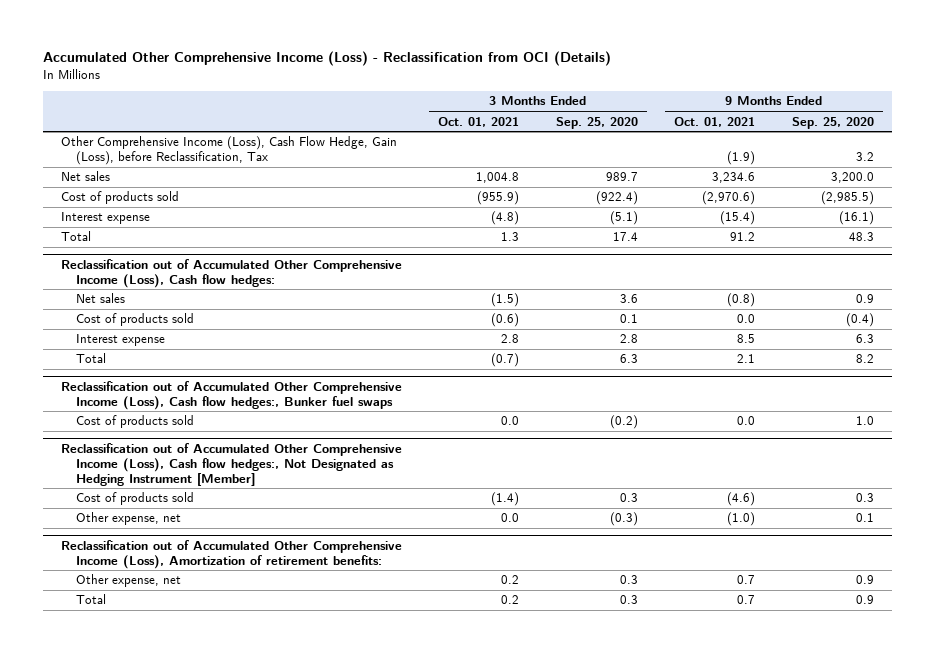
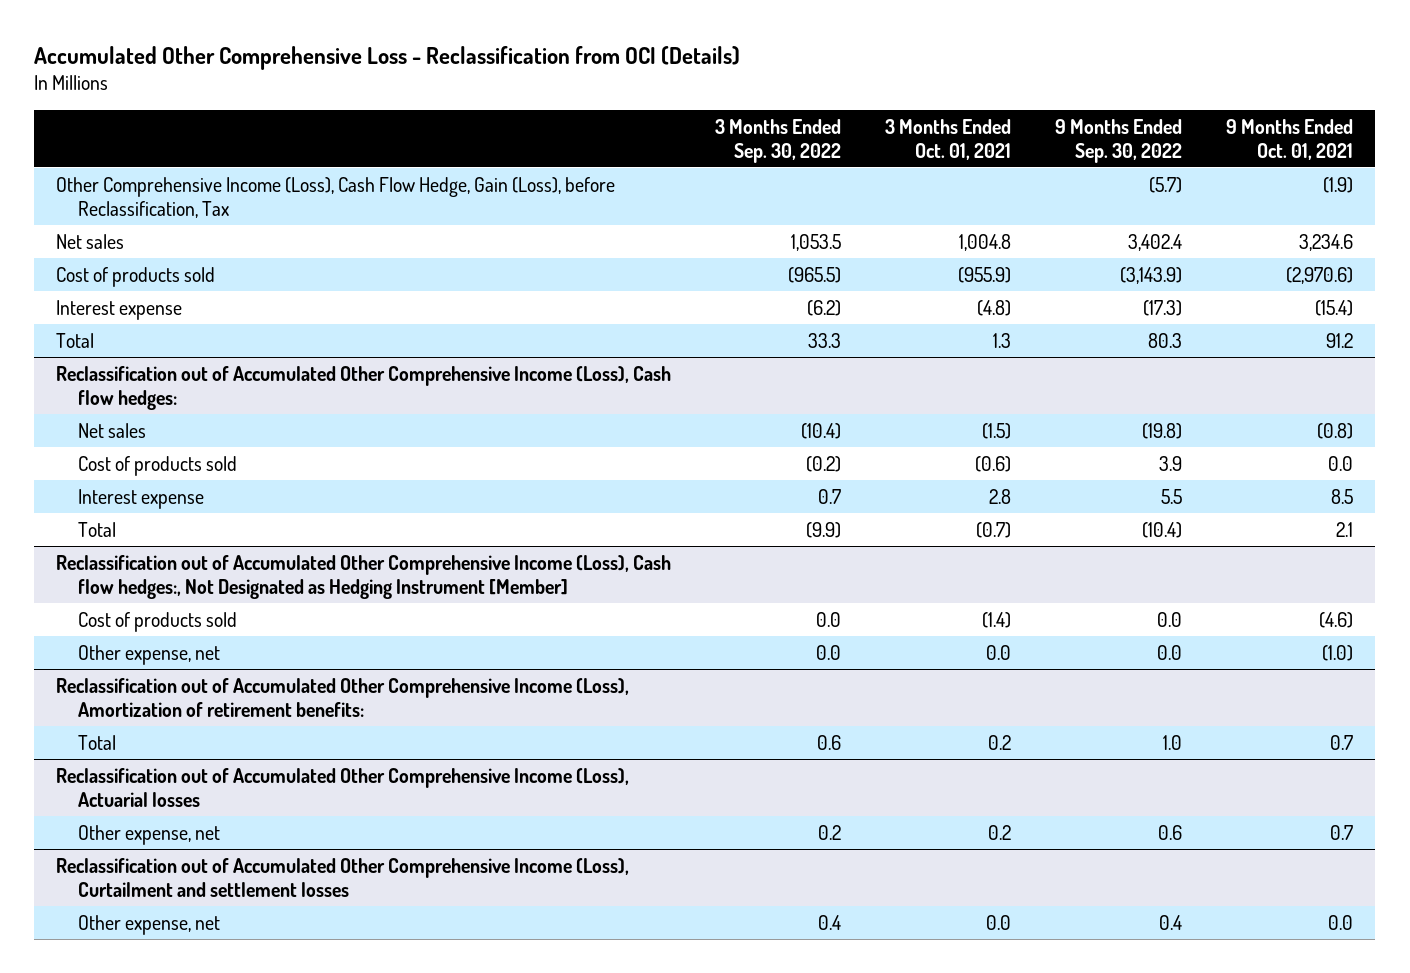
[42,50,611,66] Accumulated Other Comprehensive Income (Loss) - Reclassification from OCI (Details) -> [34,46,741,71] Accumulated Other Comprehensive Loss - Reclassification from OCI (Details)
[555,116,638,129] Sep. 25, 2020 -> none
[791,116,874,129] Sep. 25, 2020 -> none
none -> [715,118,842,163] 3 Months Ended Sep. 30, 2022
none -> [1055,118,1183,163] 9 Months Ended Sep. 30, 2022
[61,380,403,410] Reclassification out of Accumulated Other Comprehensive Income (Loss), Cash flow hedges:, Bunker fuel swaps -> none
[75,415,194,429] Cost of products sold -> none
[75,574,181,588] Other expense, net -> none
none -> [56,767,630,807] Reclassification out of Accumulated Other Comprehensive Income (Loss), Actuarial losses
none -> [78,824,221,845] Other expense, net
none -> [56,857,630,897] Reclassification out of Accumulated Other Comprehensive Income (Loss), Curtailment and settlement losses
none -> [78,914,221,935] Other expense, net

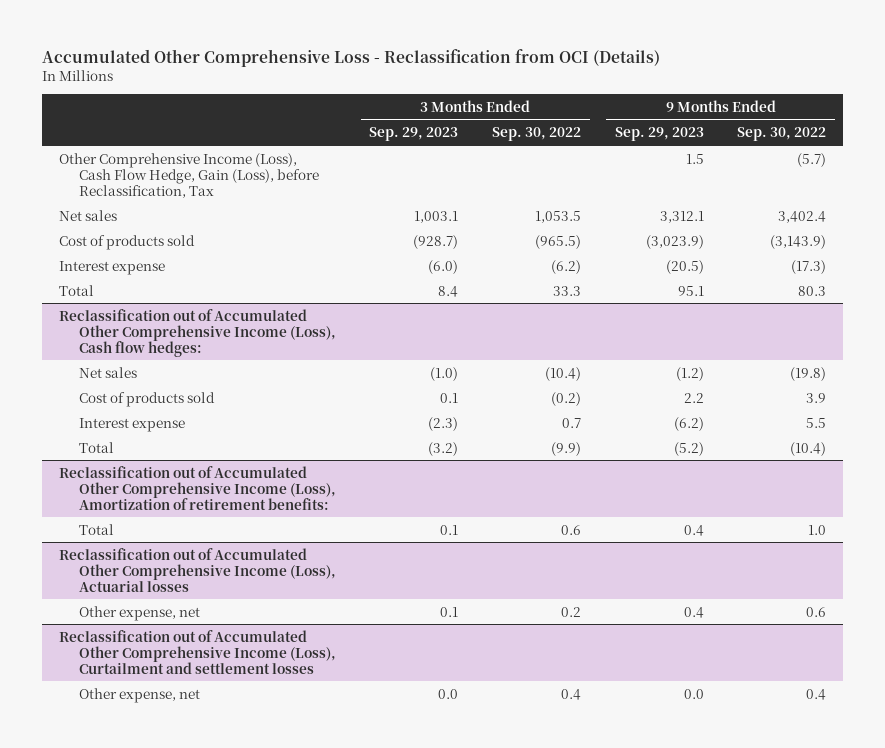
[885,118,1012,160] 3 Months Ended Oct. 01, 2021 -> none
[1226,118,1354,160] 9 Months Ended Oct. 01, 2021 -> none
none -> [369,127,459,142] Sep. 29, 2023
none -> [614,127,704,142] Sep. 29, 2023
[56,554,672,599] Reclassification out of Accumulated Other Comprehensive Income (Loss), Cash flow hedges:, Not Designated as Hedging Instrument [Member] -> none
[78,611,238,632] Cost of products sold -> none
[78,644,221,665] Other expense, net -> none

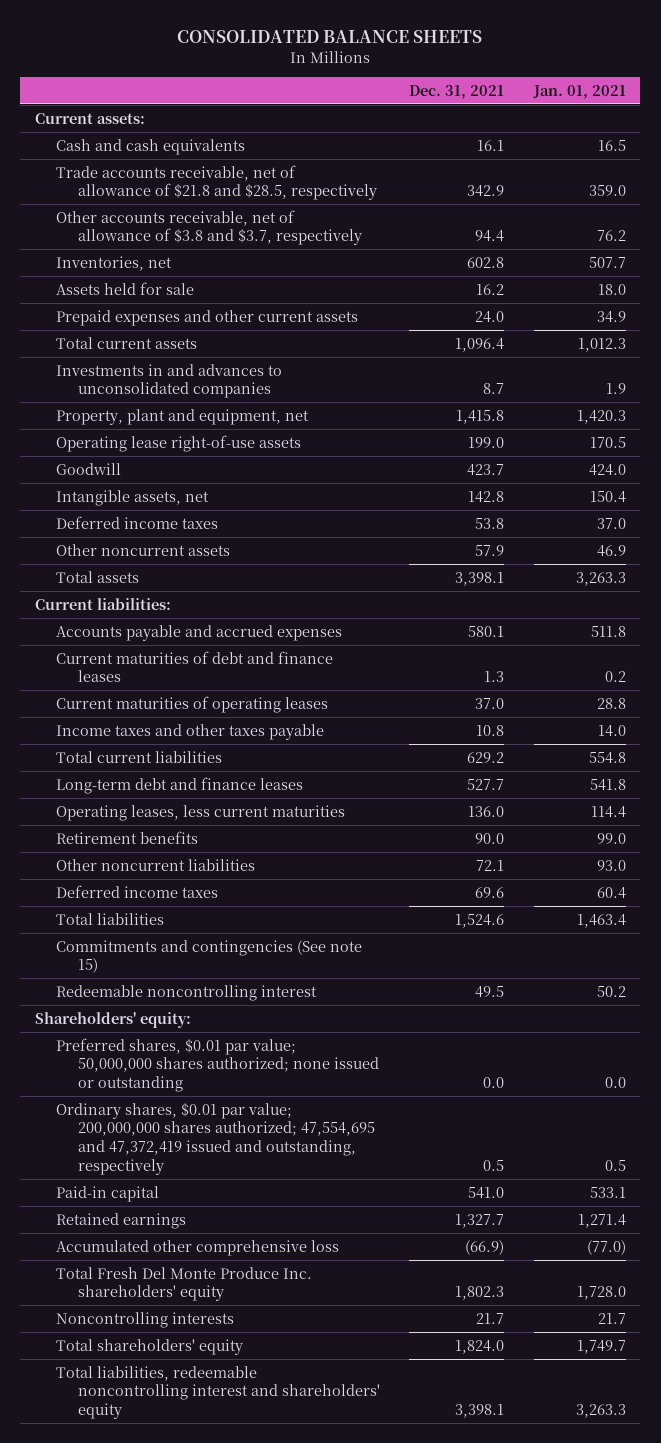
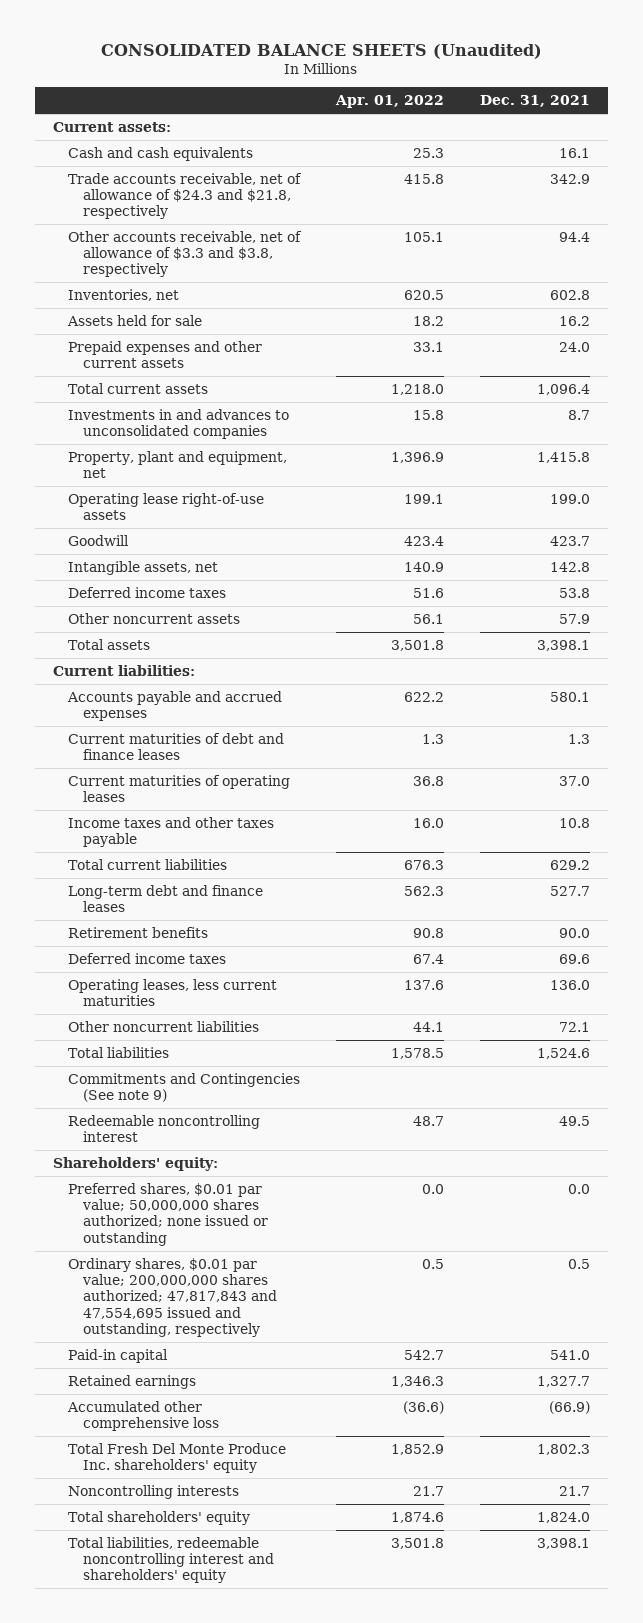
[177,29,483,43] CONSOLIDATED BALANCE SHEETS -> [101,43,543,59] CONSOLIDATED BALANCE SHEETS (Unaudited)
[532,85,626,100] Jan. 01, 2021 -> none
none -> [334,95,444,109] Apr. 01, 2022
[56,164,377,201] Trade accounts receivable, net of allowance of $21.8 and $28.5, respectively -> [67,172,302,220] Trade accounts receivable, net of allowance of $24.3 and $21.8, respectively
[56,209,362,246] Other accounts receivable, net of allowance of $3.8 and $3.7, respectively -> [67,230,302,278] Other accounts receivable, net of allowance of $3.3 and $3.8, respectively
[56,804,346,821] Operating leases, less current maturities -> [67,978,277,1007] Operating leases, less current maturities
[56,858,256,871] Other noncurrent liabilities -> [67,1020,259,1032] Other noncurrent liabilities
[56,939,363,974] Commitments and contingencies (See note 15) -> [67,1072,300,1103] Commitments and Contingencies (See note 9)
[56,1102,375,1176] Ordinary shares, $0.01 par value; 200,000,000 shares authorized; 47,554,695 and 47,372,419 issued and outstanding, respectively -> [67,1257,278,1338] Ordinary shares, $0.01 par value; 200,000,000 shares authorized; 47,817,843 and 47,554,695 issued and outstanding, respectively

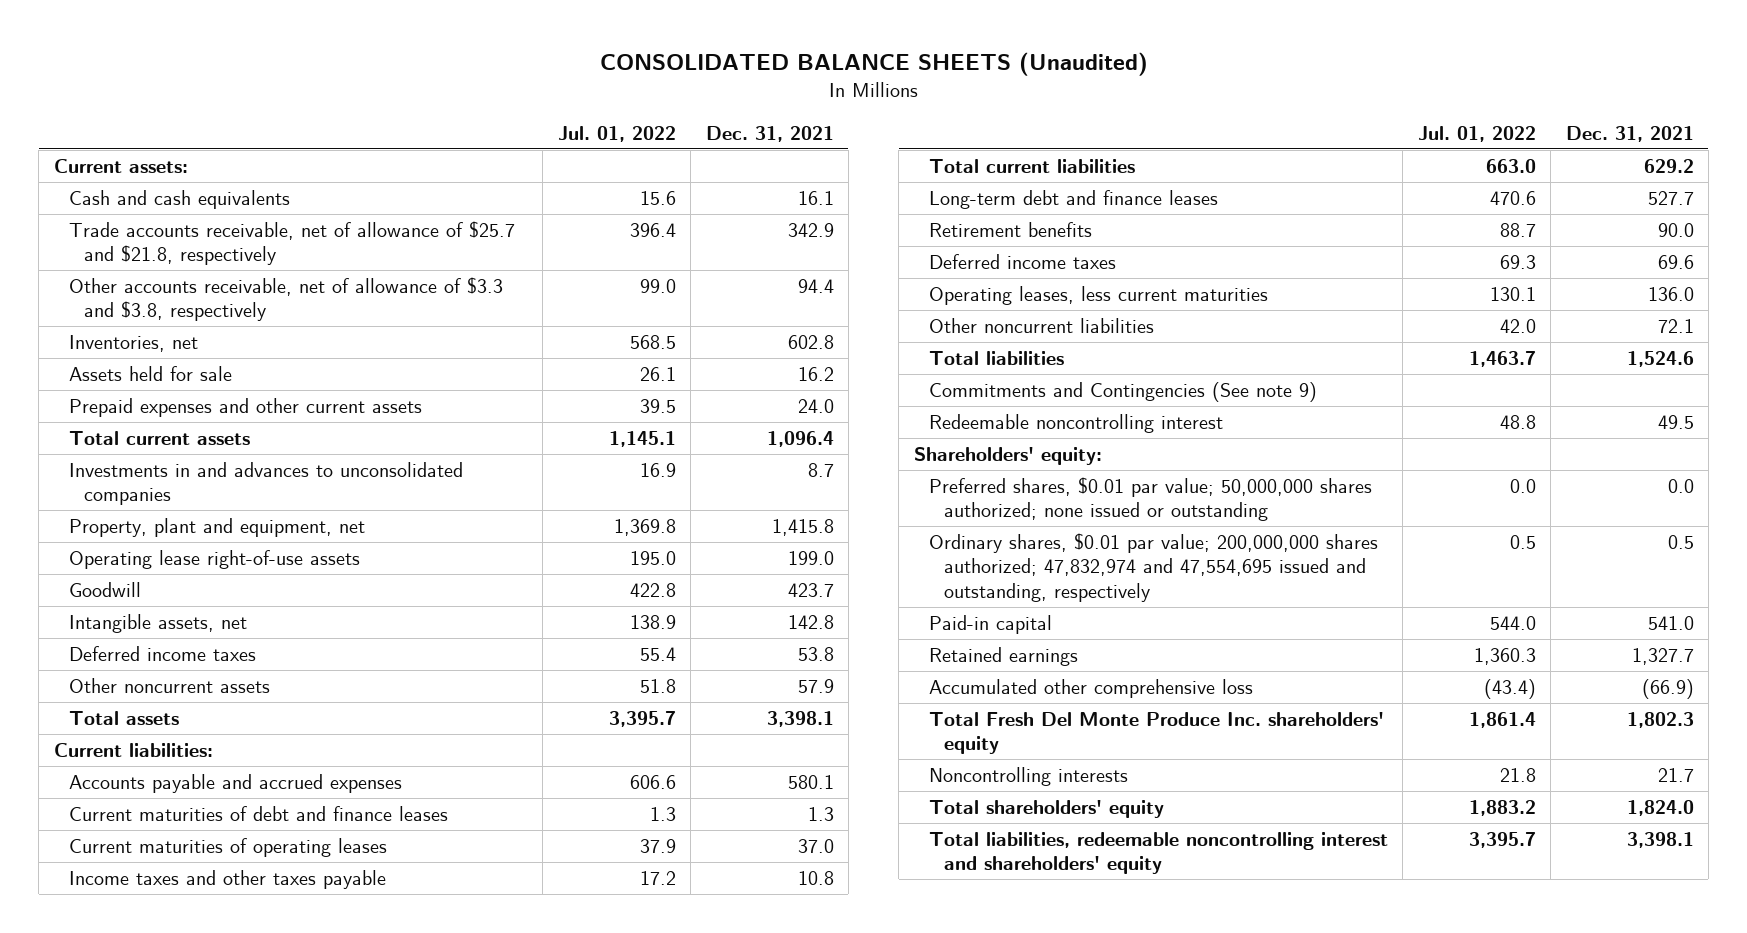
[334,95,444,109] Apr. 01, 2022 -> none
none -> [557,126,676,143] Jul. 01, 2022
[67,172,302,220] Trade accounts receivable, net of allowance of $24.3 and $21.8, respectively -> [68,220,515,266] Trade accounts receivable, net of allowance of $25.7 and $21.8, respectively
[67,1257,278,1338] Ordinary shares, $0.01 par value; 200,000,000 shares authorized; 47,817,843 and 47,554,695 issued and outstanding, respectively -> [928,532,1378,602] Ordinary shares, $0.01 par value; 200,000,000 shares authorized; 47,832,974 and 47,554,695 issued and outstanding, respectively

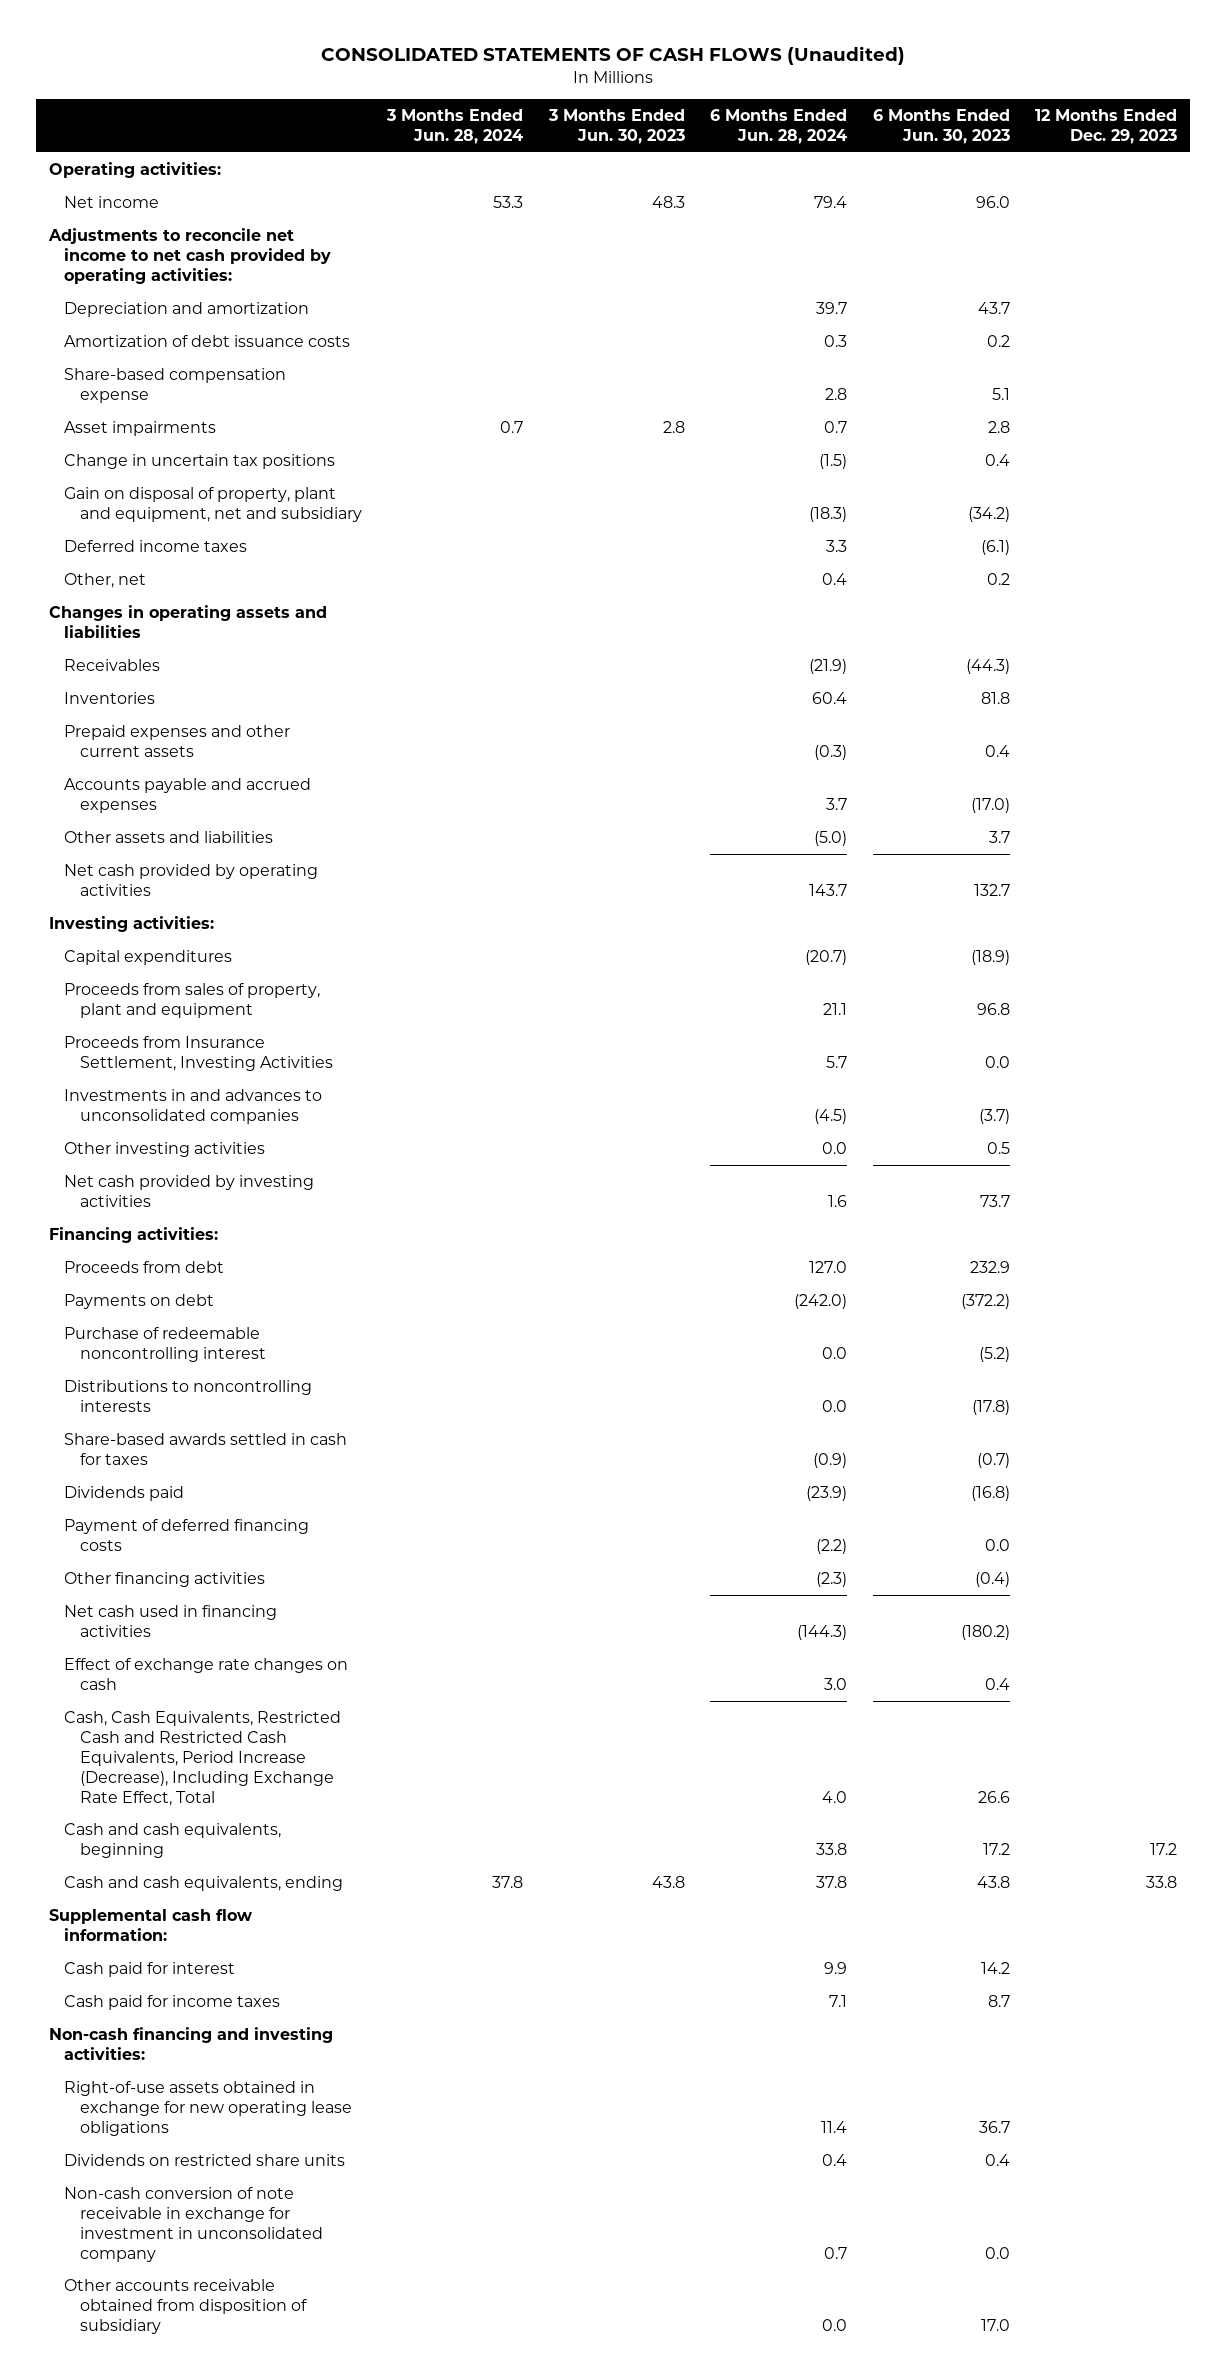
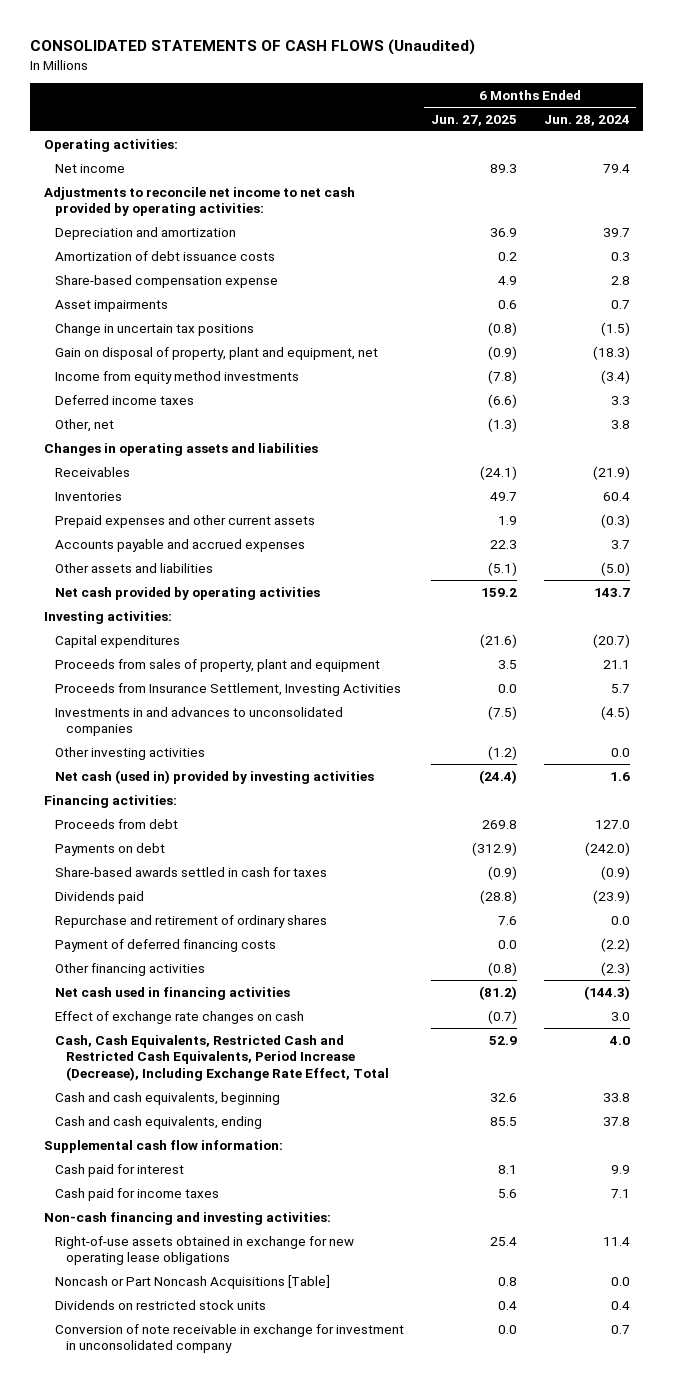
[386,109,524,145] 3 Months Ended Jun. 28, 2024 -> none
[547,109,685,145] 3 Months Ended Jun. 30, 2023 -> none
[872,109,1010,145] 6 Months Ended Jun. 30, 2023 -> none
[1034,109,1177,145] 12 Months Ended Dec. 29, 2023 -> none
none -> [430,114,517,126] Jun. 27, 2025
[64,487,363,522] Gain on disposal of property, plant and equipment, net and subsidiary -> [54,346,378,360] Gain on disposal of property, plant and equipment, net
none -> [54,370,299,384] Income from equity method investments
[822,573,848,586] 0.4 -> [610,419,630,429] 3.8
[64,1175,315,1207] Net cash provided by investing activities -> [54,769,374,784] Net cash (used in) provided by investing activities
[64,1327,267,1362] Purchase of redeemable noncontrolling interest -> none
[64,1380,313,1412] Distributions to noncontrolling interests -> none
none -> [54,914,327,928] Repurchase and retirement of ordinary shares
[64,2279,308,2334] Other accounts receivable obtained from disposition of subsidiary -> none
none -> [54,1274,330,1289] Noncash or Part Noncash Acquisitions [Table]
[64,2154,346,2167] Dividends on restricted share units -> [54,1299,266,1310] Dividends on restricted stock units
[64,2187,324,2262] Non-cash conversion of note receivable in exchange for investment in unconsolidated company -> [54,1323,404,1354] Conversion of note receivable in exchange for investment in unconsolidated company

